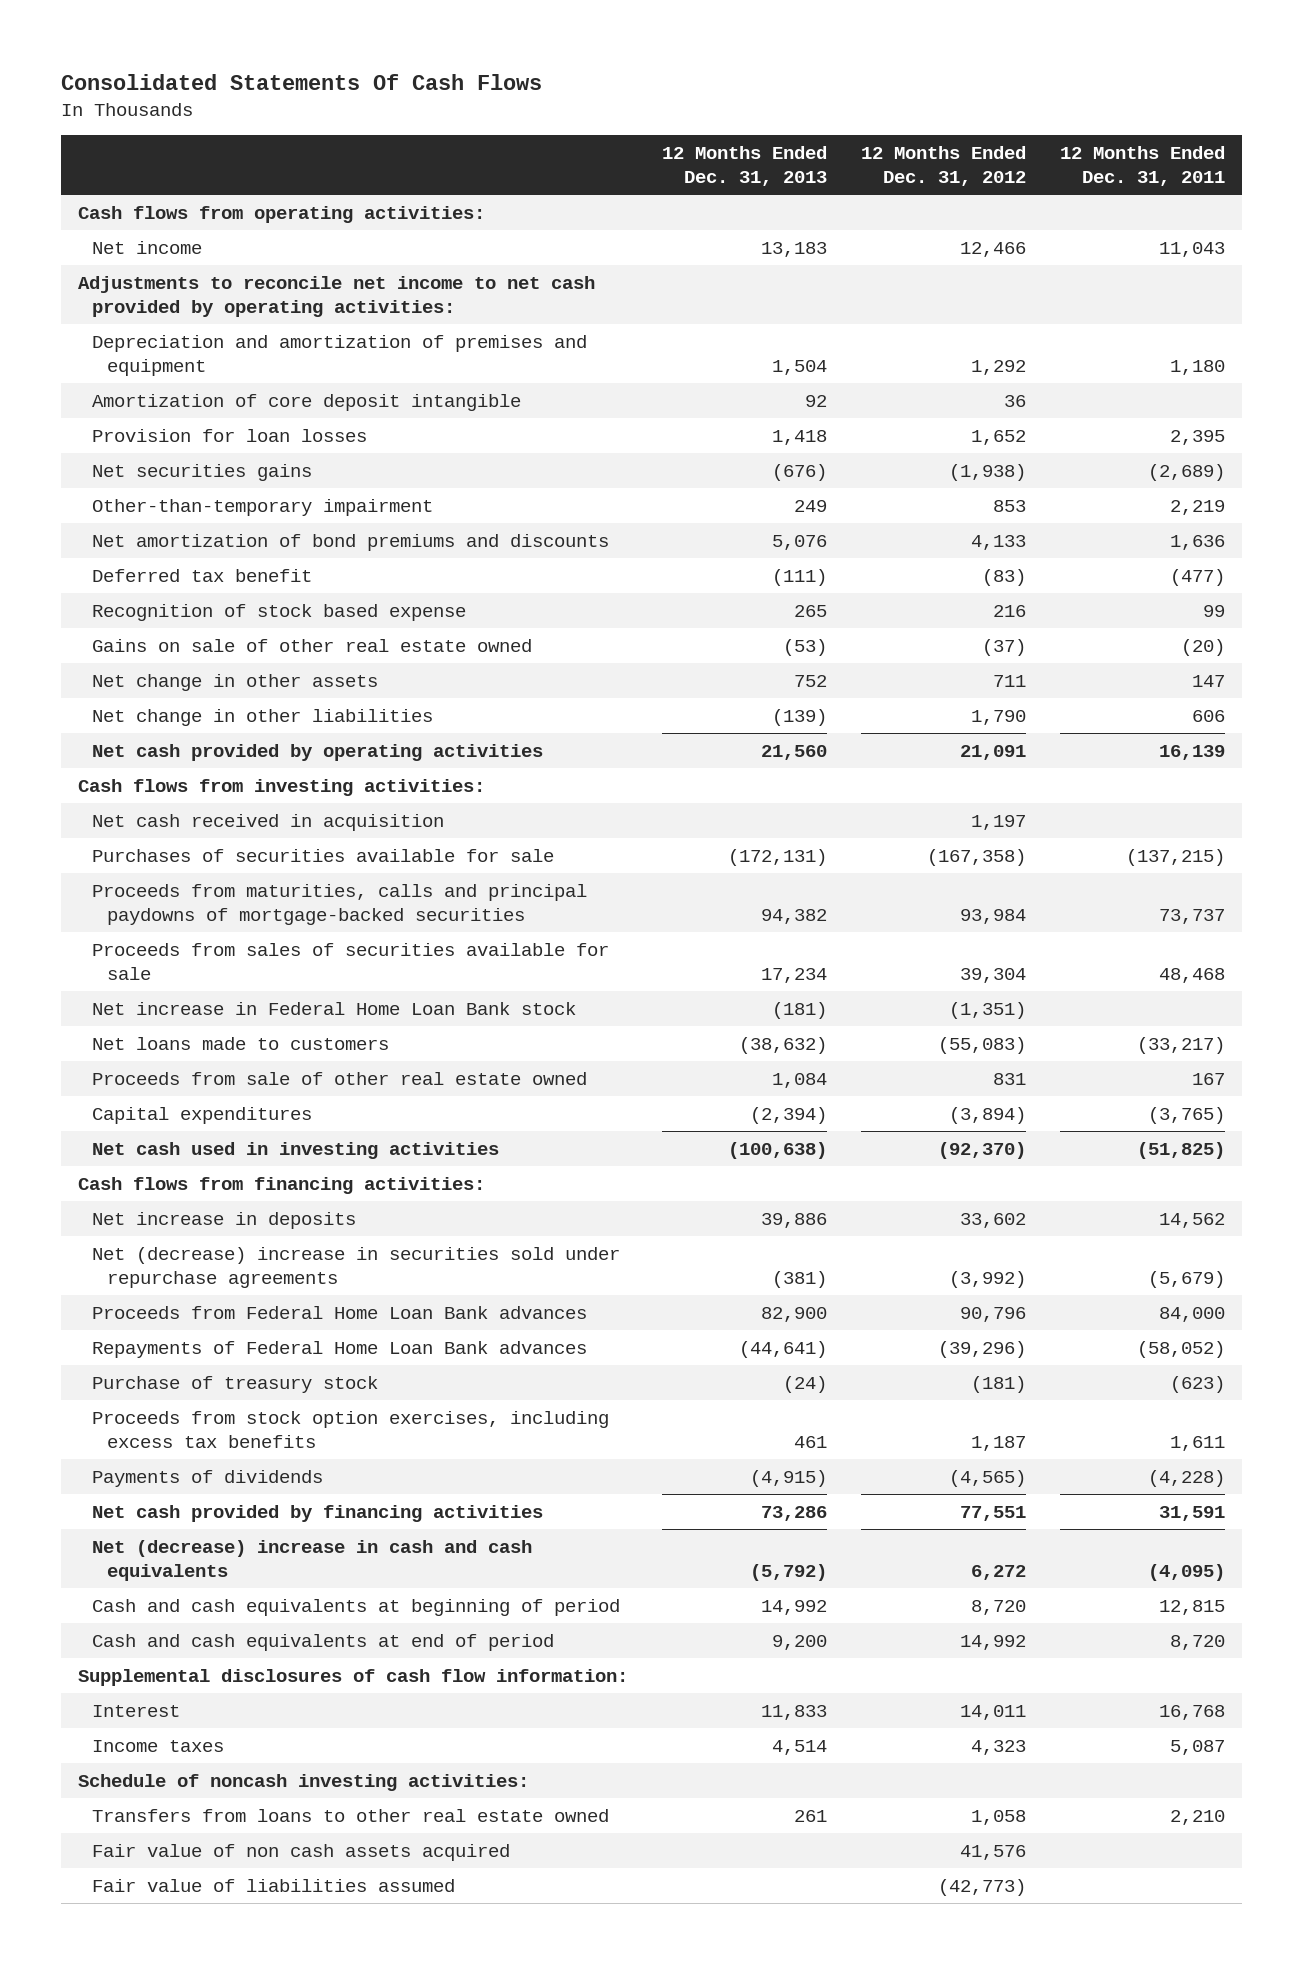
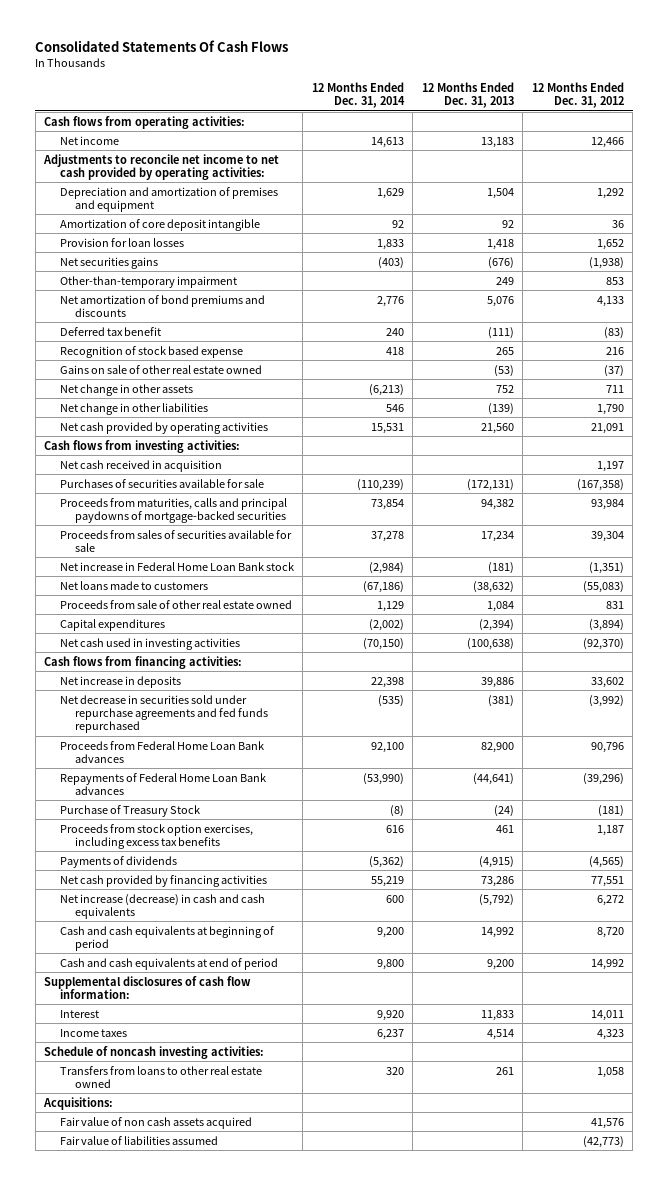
[1059,145,1225,187] 12 Months Ended Dec. 31, 2011 -> none
none -> [311,82,405,109] 12 Months Ended Dec. 31, 2014
[92,1246,621,1288] Net (decrease) increase in securities sold under repurchase agreements -> [59,694,269,734] Net decrease in securities sold under repurchase agreements and fed funds repurchased
[92,1375,379,1393] Purchase of treasury stock -> [59,804,200,817] Purchase of Treasury Stock
[92,1539,533,1581] Net (decrease) increase in cash and cash equivalents -> [59,893,265,919] Net increase (decrease) in cash and cash equivalents
none -> [43,1096,114,1110] Acquisitions:

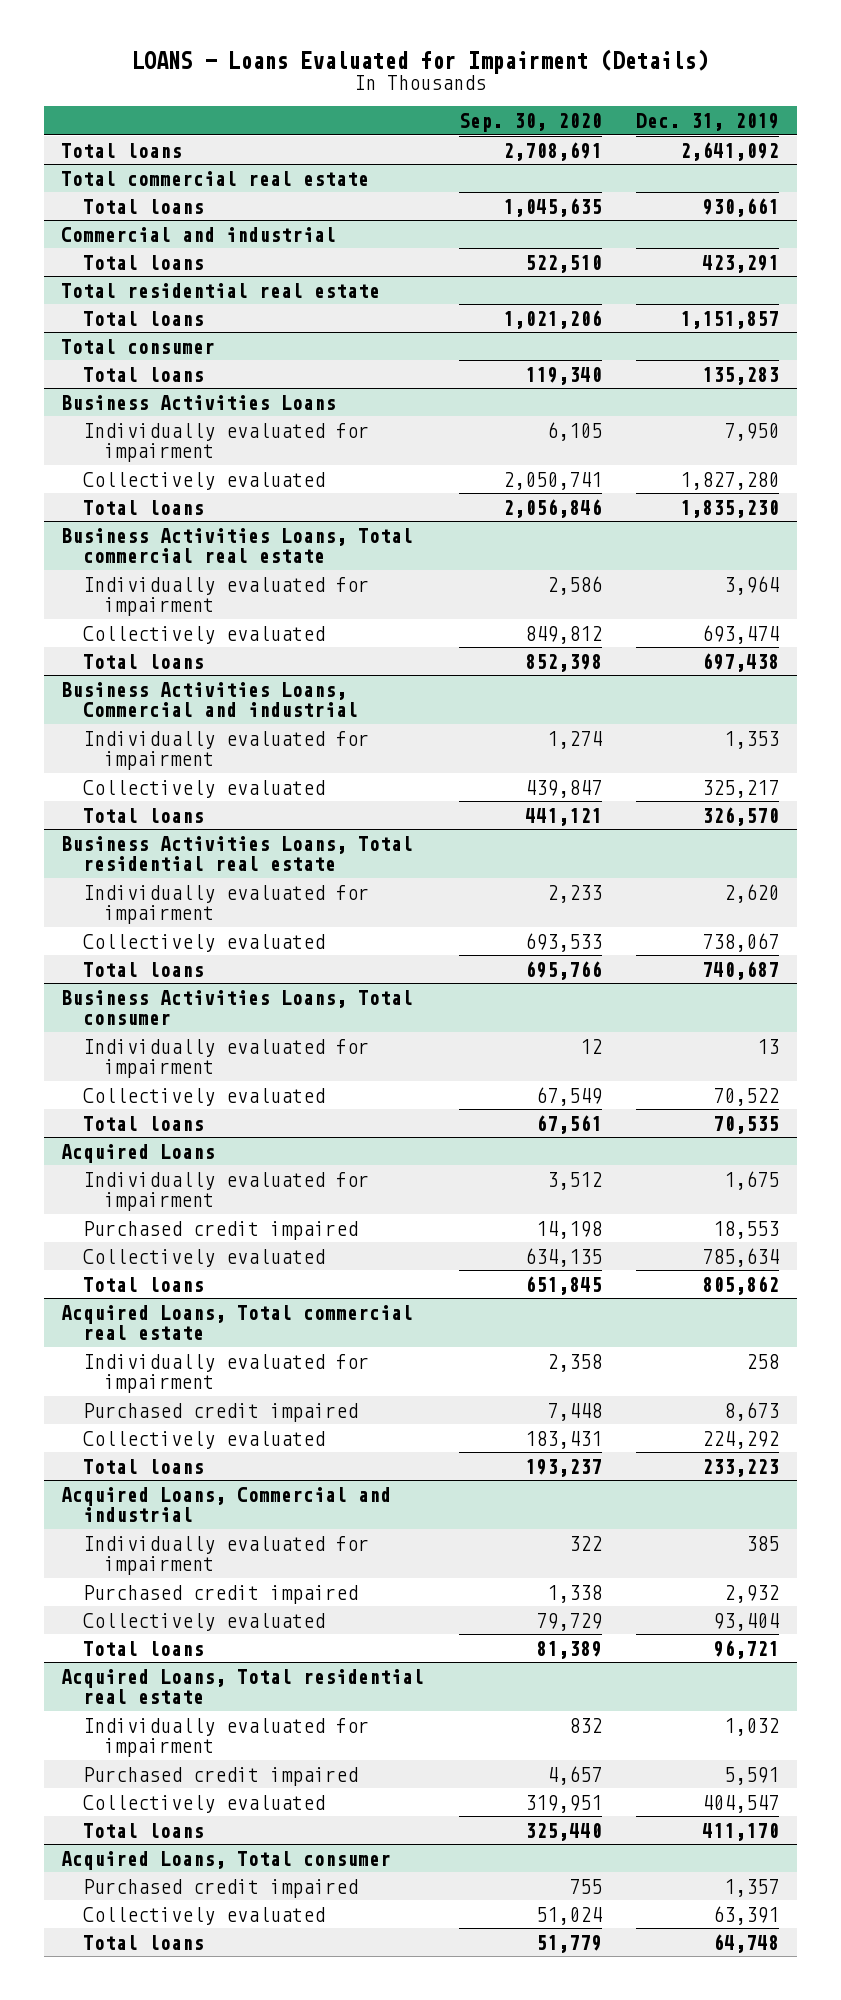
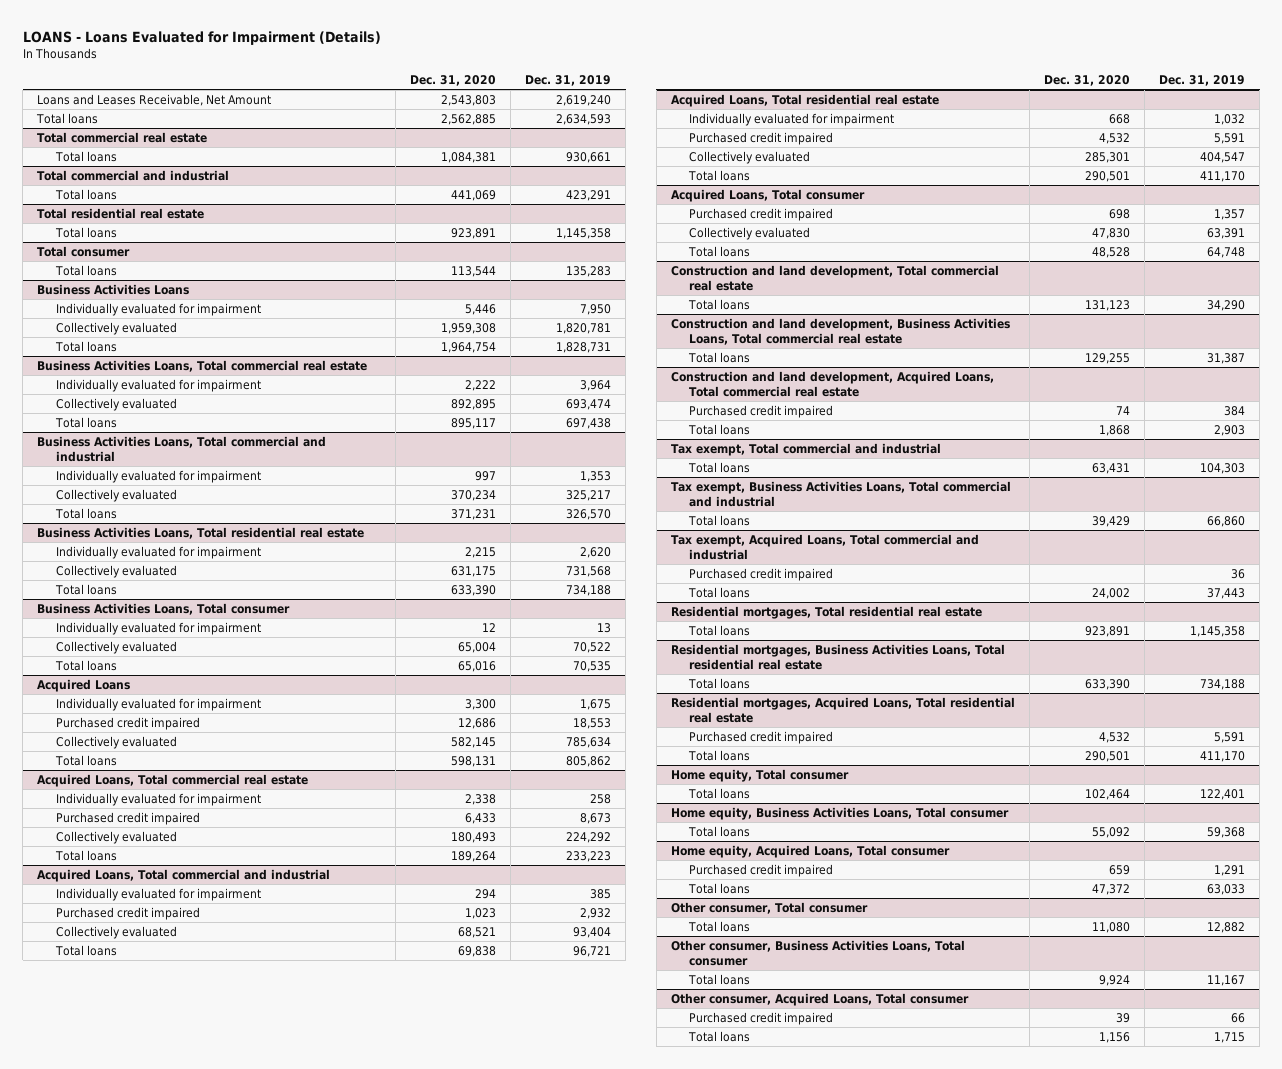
[458,112,602,132] Sep. 30, 2020 -> none
none -> [410,75,497,87] Dec. 31, 2020
none -> [37,93,272,106] Loans and Leases Receivable, Net Amount
[680,141,780,161] 2,641,092 -> [556,113,612,125] 2,634,593
[61,226,337,242] Commercial and industrial -> [37,169,230,181] Total commercial and industrial
[680,310,780,329] 1,151,857 -> [556,227,612,239] 1,145,358
[680,471,780,490] 1,827,280 -> [556,322,612,334] 1,820,781
[680,499,780,518] 1,835,230 -> [556,341,612,353] 1,828,731
[61,681,358,717] Business Activities Loans, Commercial and industrial -> [37,435,327,462] Business Activities Loans, Total commercial and industrial
[702,932,780,952] 738,067 -> [566,565,612,577] 731,568
[702,960,780,980] 740,687 -> [566,584,612,596] 734,188
[61,1486,392,1522] Acquired Loans, Commercial and industrial -> [37,868,331,882] Acquired Loans, Total commercial and industrial
none -> [670,264,999,291] Construction and land development, Total commercial real estate
none -> [688,298,751,310] Total loans
none -> [670,317,1010,345] Construction and land development, Business Activities Loans, Total commercial real estate
none -> [688,351,751,363] Total loans
none -> [670,370,994,397] Construction and land development, Acquired Loans, Total commercial real estate
none -> [689,404,834,418] Purchased credit impaired
none -> [688,423,751,435] Total loans
none -> [670,442,941,456] Tax exempt, Total commercial and industrial
none -> [688,461,751,473] Total loans
none -> [670,480,1011,507] Tax exempt, Business Activities Loans, Total commercial and industrial
none -> [688,514,751,526] Total loans
none -> [670,533,979,560] Tax exempt, Acquired Loans, Total commercial and industrial
none -> [689,567,834,581] Purchased credit impaired
none -> [688,586,751,598] Total loans
none -> [670,605,982,619] Residential mortgages, Total residential real estate
none -> [688,624,751,636] Total loans
none -> [670,643,1005,670] Residential mortgages, Business Activities Loans, Total residential real estate
none -> [688,677,751,689] Total loans
none -> [670,696,1015,723] Residential mortgages, Acquired Loans, Total residential real estate
none -> [689,730,834,744] Purchased credit impaired
none -> [688,749,751,761] Total loans
none -> [670,768,849,782] Home equity, Total consumer
none -> [688,787,751,799] Total loans
none -> [670,806,1009,820] Home equity, Business Activities Loans, Total consumer
none -> [688,825,751,837] Total loans
none -> [670,844,950,858] Home equity, Acquired Loans, Total consumer
none -> [689,863,834,877] Purchased credit impaired
none -> [688,882,751,894] Total loans
none -> [670,901,868,914] Other consumer, Total consumer
none -> [688,920,751,932] Total loans
none -> [670,939,965,966] Other consumer, Business Activities Loans, Total consumer
none -> [688,973,751,985] Total loans
none -> [670,992,969,1006] Other consumer, Acquired Loans, Total consumer
none -> [689,1011,834,1025] Purchased credit impaired
none -> [688,1030,751,1042] Total loans

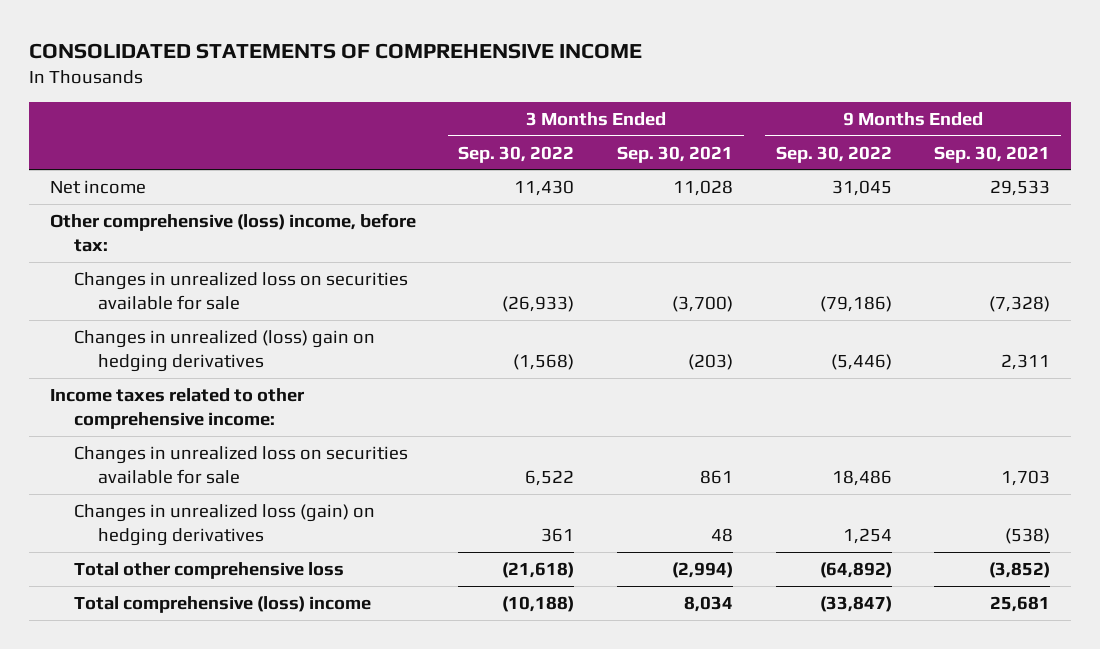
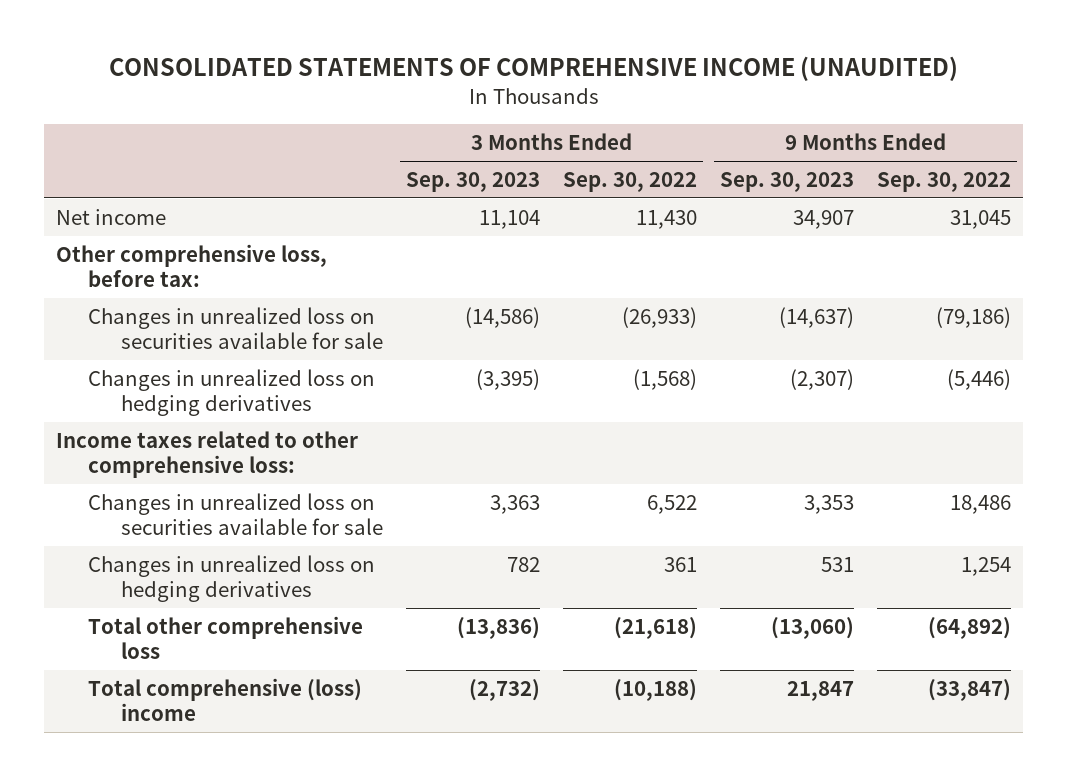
[28,42,642,59] CONSOLIDATED STATEMENTS OF COMPREHENSIVE INCOME -> [108,56,958,82] CONSOLIDATED STATEMENTS OF COMPREHENSIVE INCOME (UNAUDITED)
[617,145,734,163] Sep. 30, 2021 -> none
[934,145,1051,163] Sep. 30, 2021 -> none
none -> [406,171,541,192] Sep. 30, 2023
none -> [720,171,855,192] Sep. 30, 2023
[49,213,416,252] Other comprehensive (loss) income, before tax: -> [55,243,327,288] Other comprehensive loss, before tax:
[73,330,375,372] Changes in unrealized (loss) gain on hedging derivatives -> [88,368,376,417] Changes in unrealized loss on hedging derivatives
[49,388,305,429] Income taxes related to other comprehensive income: -> [55,430,358,479] Income taxes related to other comprehensive loss:
[73,504,375,546] Changes in unrealized loss (gain) on hedging derivatives -> [88,554,376,603] Changes in unrealized loss on hedging derivatives

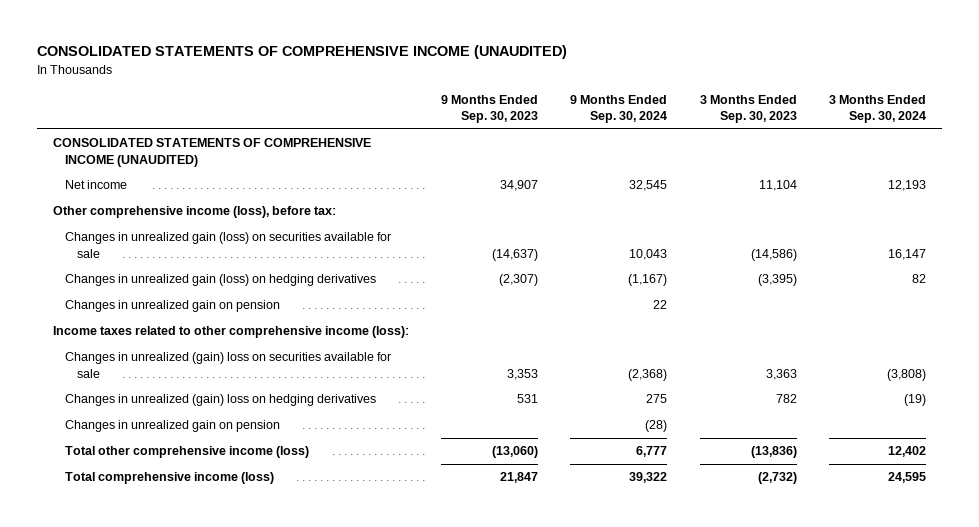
[563,171,698,192] Sep. 30, 2022 -> none
[877,171,1012,192] Sep. 30, 2022 -> none
none -> [570,94,668,123] 9 Months Ended Sep. 30, 2024
none -> [828,94,926,123] 3 Months Ended Sep. 30, 2024
none -> [52,138,371,167] CONSOLIDATED STATEMENTS OF COMPREHENSIVE INCOME (UNAUDITED)
[55,243,327,288] Other comprehensive loss, before tax: -> [52,206,336,219] Other comprehensive income (loss), before tax:
[88,306,384,350] Changes in unrealized loss on securities available for sale -> [64,232,391,258] Changes in unrealized gain (loss) on securities available for sale
[88,368,376,417] Changes in unrealized loss on hedging derivatives -> [64,274,376,287] Changes in unrealized gain (loss) on hedging derivatives
none -> [64,300,280,313] Changes in unrealized gain on pension
[55,430,358,479] Income taxes related to other comprehensive loss: -> [52,326,409,339] Income taxes related to other comprehensive income (loss):
[88,492,384,536] Changes in unrealized loss on securities available for sale -> [64,352,391,378] Changes in unrealized (gain) loss on securities available for sale
[88,554,376,603] Changes in unrealized loss on hedging derivatives -> [64,394,376,407] Changes in unrealized (gain) loss on hedging derivatives
none -> [64,420,280,433] Changes in unrealized gain on pension
[88,615,364,660] Total other comprehensive loss -> [64,446,309,459] Total other comprehensive income (loss)
[88,677,363,722] Total comprehensive (loss) income -> [64,472,274,485] Total comprehensive income (loss)

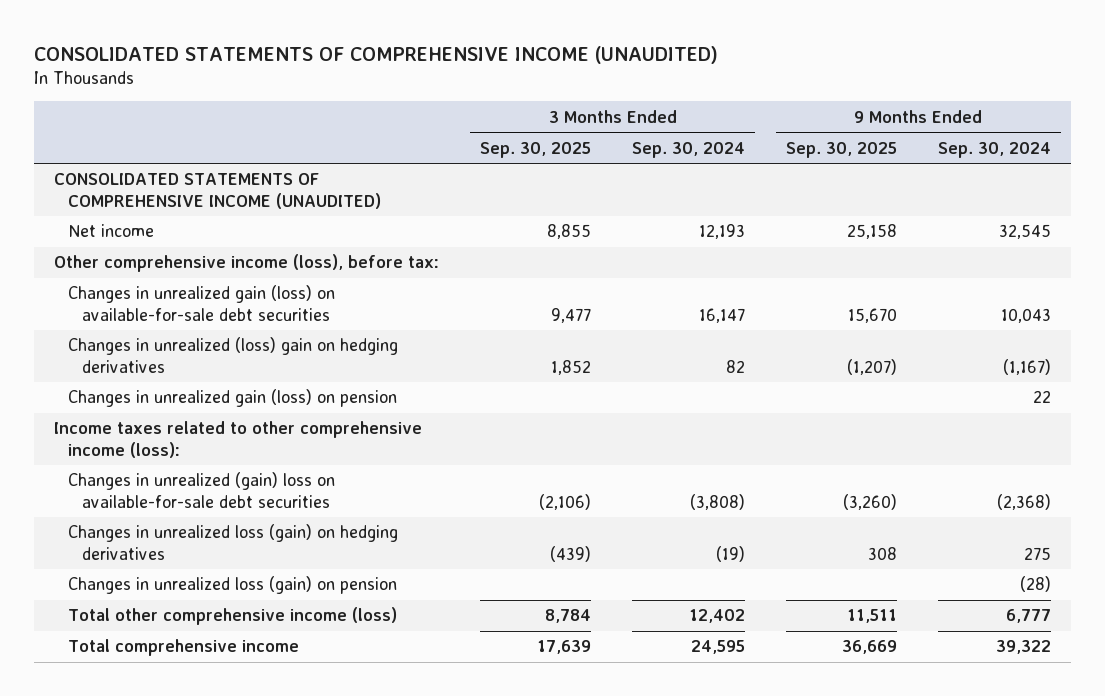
[441,94,539,123] 9 Months Ended Sep. 30, 2023 -> none
[699,94,797,123] 3 Months Ended Sep. 30, 2023 -> none
none -> [480,141,592,158] Sep. 30, 2025
none -> [785,141,897,158] Sep. 30, 2025
[64,232,391,258] Changes in unrealized gain (loss) on securities available for sale -> [68,285,336,321] Changes in unrealized gain (loss) on available-for-sale debt securities
[64,274,376,287] Changes in unrealized gain (loss) on hedging derivatives -> [68,337,399,373] Changes in unrealized (loss) gain on hedging derivatives
[64,300,280,313] Changes in unrealized gain on pension -> [68,389,398,408] Changes in unrealized gain (loss) on pension
[64,352,391,378] Changes in unrealized (gain) loss on securities available for sale -> [68,472,336,508] Changes in unrealized (gain) loss on available-for-sale debt securities
[64,394,376,407] Changes in unrealized (gain) loss on hedging derivatives -> [68,524,399,560] Changes in unrealized loss (gain) on hedging derivatives
[64,420,280,433] Changes in unrealized gain on pension -> [68,576,398,595] Changes in unrealized loss (gain) on pension
[64,472,274,485] Total comprehensive income (loss) -> [68,639,300,657] Total comprehensive income

